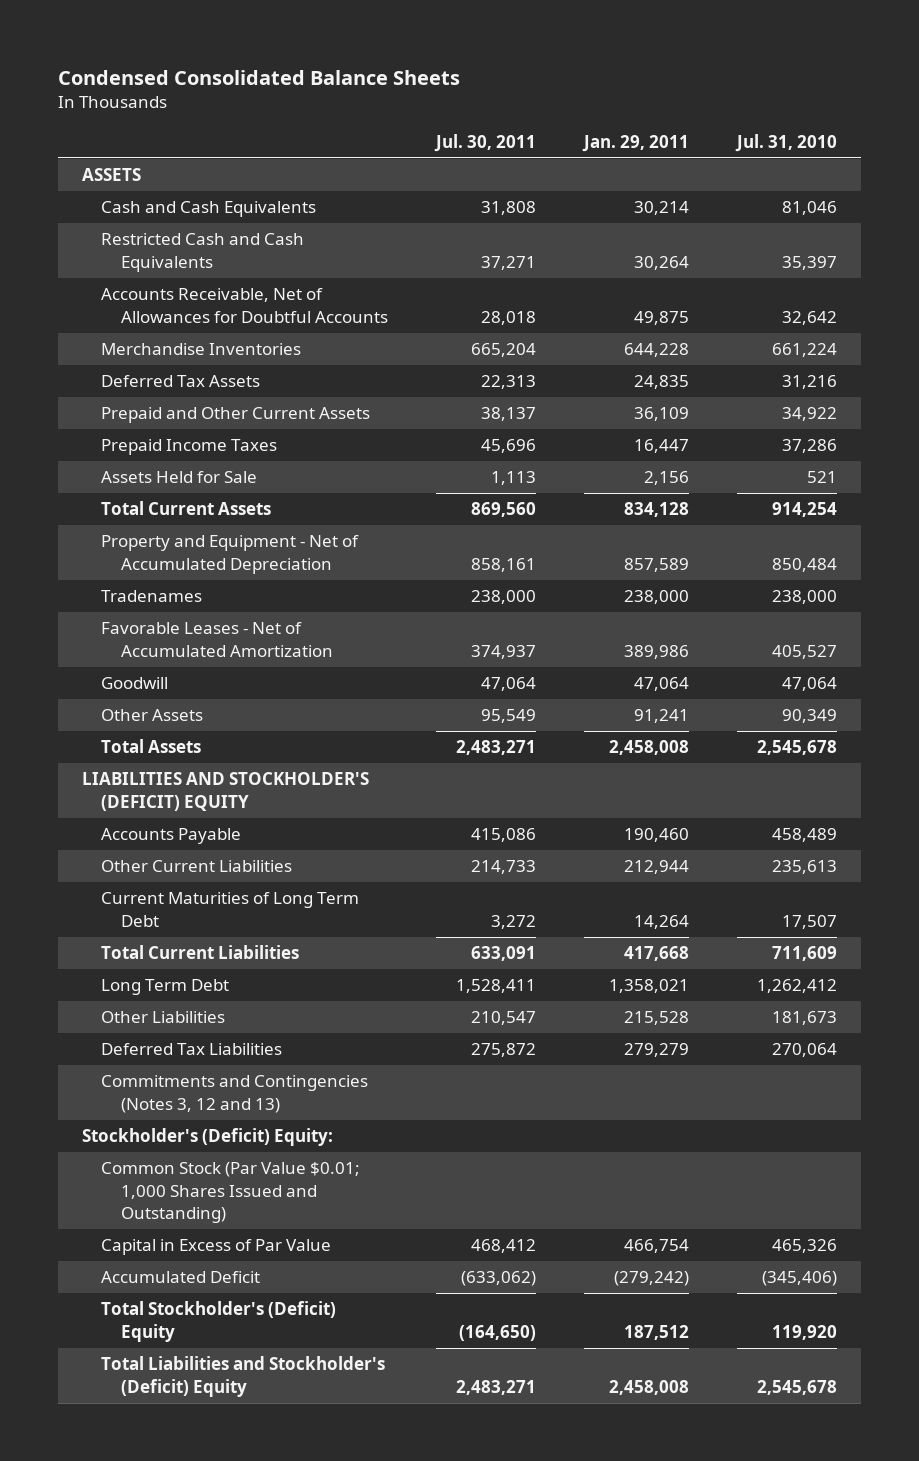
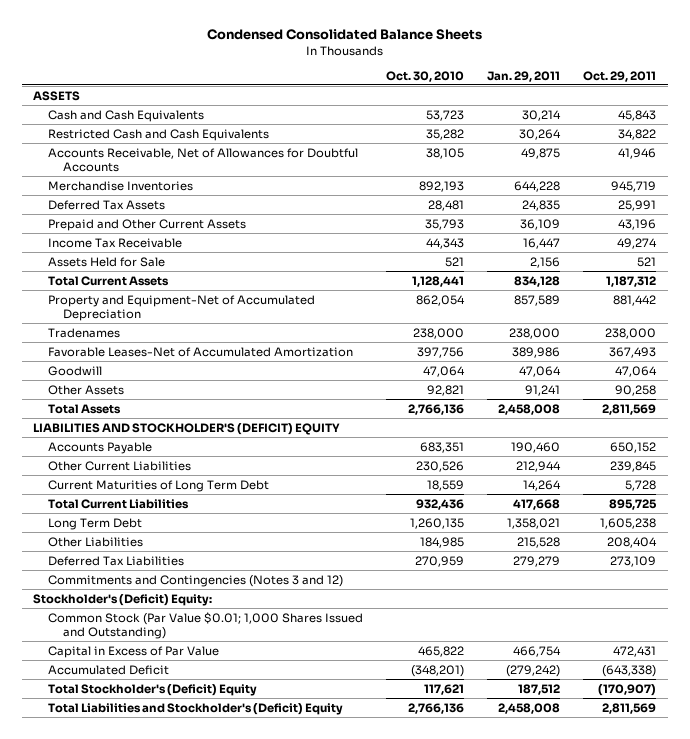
[433,133,536,152] Jul. 30, 2011 -> none
[734,133,837,152] Jul. 31, 2010 -> none
none -> [386,70,465,82] Oct. 30, 2010
none -> [583,70,657,82] Oct. 29, 2011
[101,439,278,456] Prepaid Income Taxes -> [47,237,182,248] Income Tax Receivable
[101,535,360,574] Property and Equipment - Net of Accumulated Depreciation -> [47,294,315,321] Property and Equipment-Net of Accumulated Depreciation
[101,622,333,657] Favorable Leases - Net of Accumulated Amortization -> [47,346,353,357] Favorable Leases-Net of Accumulated Amortization
[101,1075,369,1113] Commitments and Contingencies (Notes 3, 12 and 13) -> [47,574,343,587] Commitments and Contingencies (Notes 3 and 12)

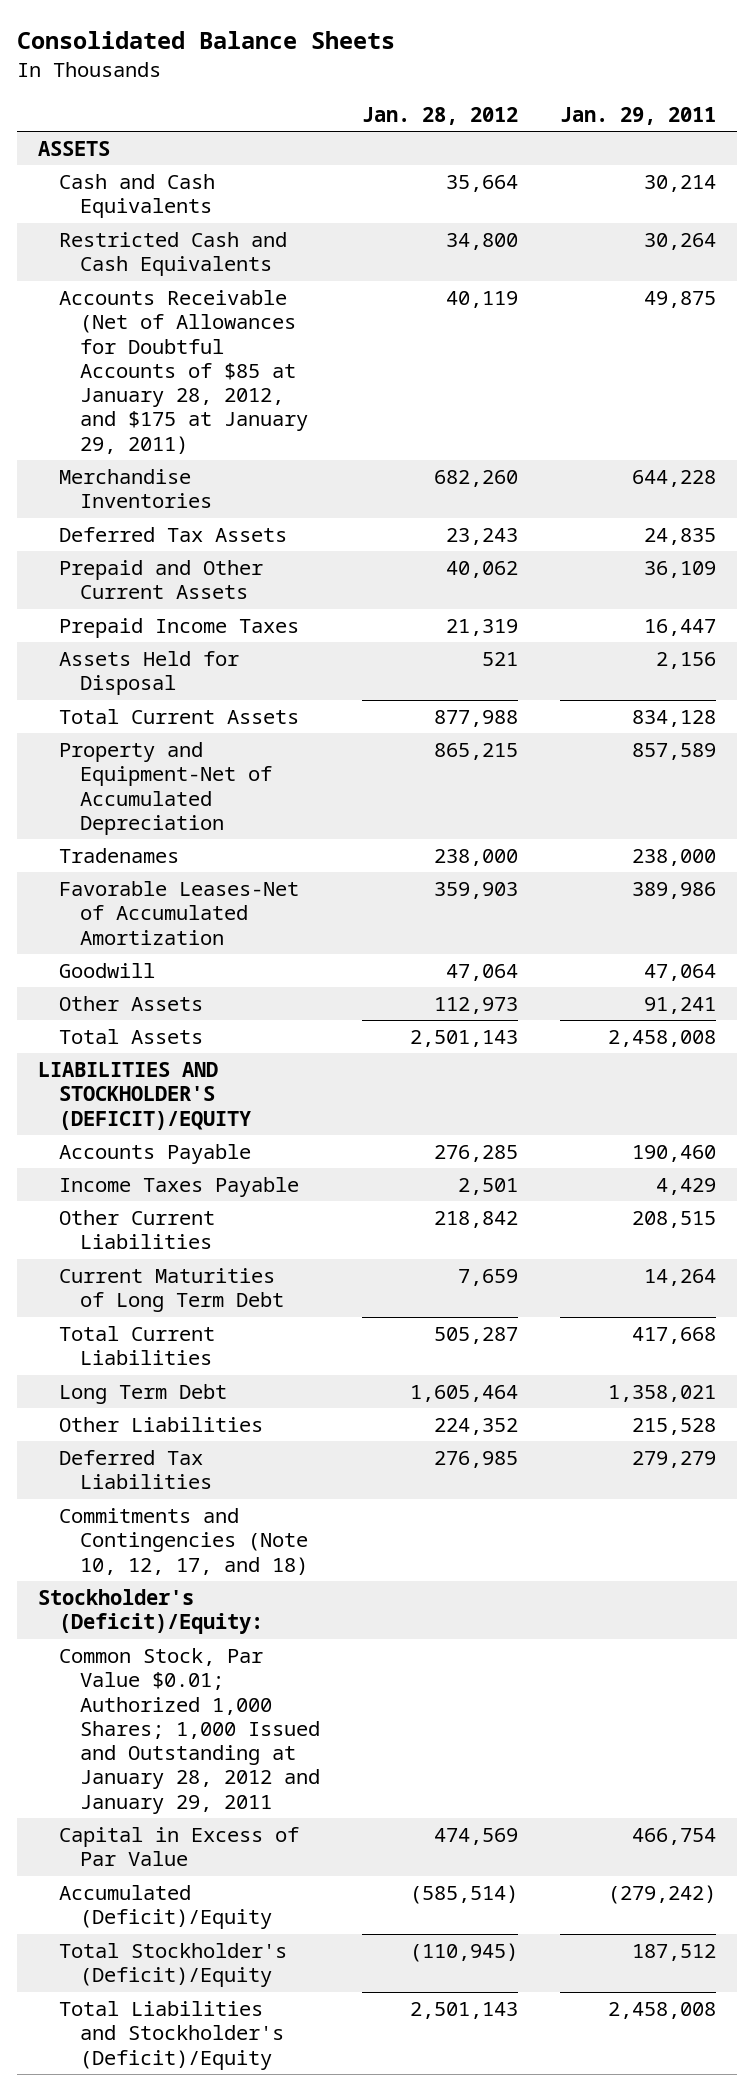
[206,29,482,41] Condensed Consolidated Balance Sheets -> [17,31,396,50] Consolidated Balance Sheets
[386,70,465,82] Oct. 30, 2010 -> none
[583,70,657,82] Oct. 29, 2011 -> none
none -> [361,106,518,125] Jan. 28, 2012
[47,147,358,172] Accounts Receivable, Net of Allowances for Doubtful Accounts -> [59,290,308,454] Accounts Receivable (Net of Allowances for Doubtful Accounts of $85 at January 28, 2012, and $175 at January 29, 2011)
[47,237,182,248] Income Tax Receivable -> [59,618,300,639] Prepaid Income Taxes
[47,256,165,267] Assets Held for Sale -> [59,651,240,696] Assets Held for Disposal
[33,422,341,435] LIABILITIES AND STOCKHOLDER'S (DEFICIT) EQUITY -> [38,1062,252,1130] LIABILITIES AND STOCKHOLDER'S (DEFICIT)/EQUITY
none -> [59,1177,300,1198] Income Taxes Payable
[516,460,562,472] 212,944 -> [631,1211,716,1229] 208,515
[47,574,343,587] Commitments and Contingencies (Notes 3 and 12) -> [59,1508,308,1575] Commitments and Contingencies (Note 10, 12, 17, and 18)
[33,593,213,606] Stockholder's (Deficit) Equity: -> [38,1589,264,1635] Stockholder's (Deficit)/Equity:
[47,611,363,639] Common Stock (Par Value $0.01; 1,000 Shares Issued and Outstanding) -> [59,1648,320,1814] Common Stock, Par Value $0.01; Authorized 1,000 Shares; 1,000 Issued and Outstanding at January 28, 2012 and January 29, 2011
[47,664,169,675] Accumulated Deficit -> [59,1885,272,1930] Accumulated (Deficit)/Equity
[47,683,257,696] Total Stockholder's (Deficit) Equity -> [59,1943,288,1988] Total Stockholder's (Deficit)/Equity
[47,702,343,715] Total Liabilities and Stockholder's (Deficit) Equity -> [59,2001,284,2070] Total Liabilities and Stockholder's (Deficit)/Equity

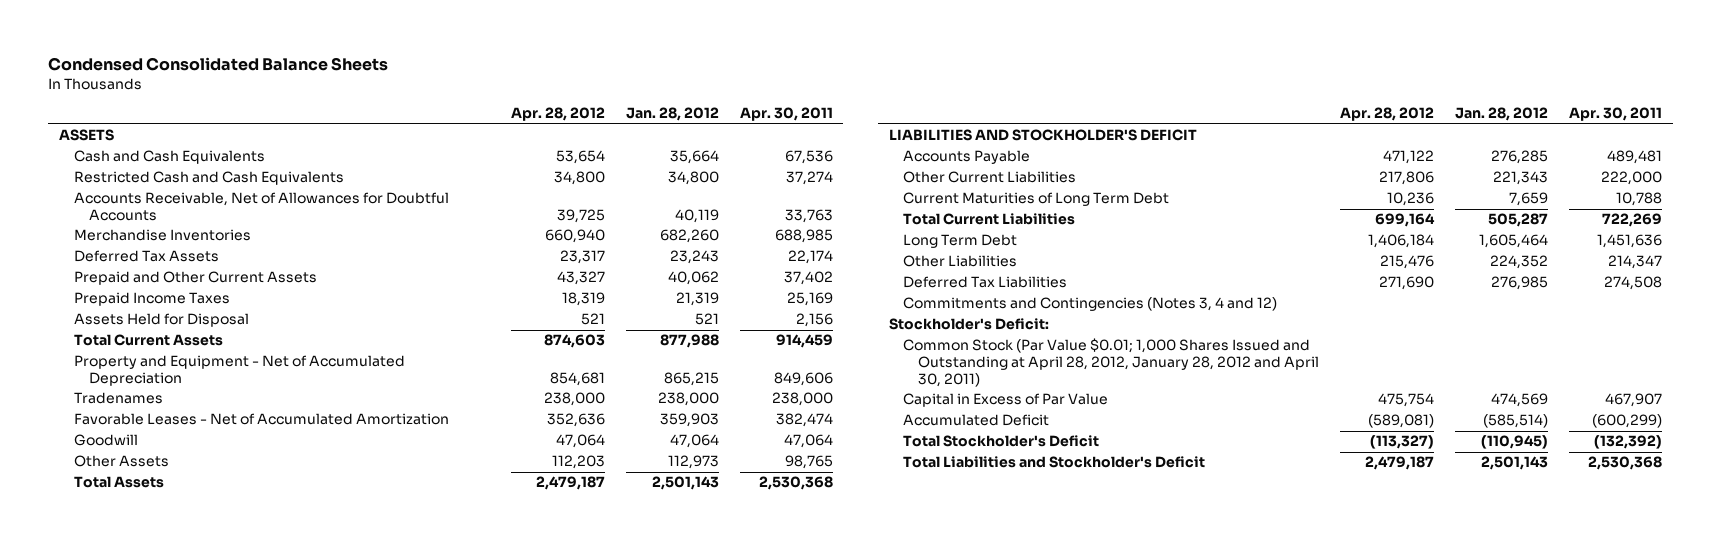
[17,31,396,50] Consolidated Balance Sheets -> [48,57,389,72] Condensed Consolidated Balance Sheets
[559,106,716,125] Jan. 29, 2011 -> none
none -> [510,107,605,122] Apr. 28, 2012
none -> [739,107,833,122] Apr. 30, 2011
[59,290,308,454] Accounts Receivable (Net of Allowances for Doubtful Accounts of $85 at January 28, 2012, and $175 at January 29, 2011) -> [73,192,449,222] Accounts Receivable, Net of Allowances for Doubtful Accounts
[59,742,272,835] Property and Equipment-Net of Accumulated Depreciation -> [73,355,405,387] Property and Equipment - Net of Accumulated Depreciation
[59,881,300,945] Favorable Leases-Net of Accumulated Amortization -> [73,413,449,426] Favorable Leases - Net of Accumulated Amortization
[38,1062,252,1130] LIABILITIES AND STOCKHOLDER'S (DEFICIT)/EQUITY -> [888,129,1197,142] LIABILITIES AND STOCKHOLDER'S DEFICIT
[59,1177,300,1198] Income Taxes Payable -> none
[433,1211,518,1229] 218,842 -> [1493,171,1549,186] 221,343
[59,1508,308,1575] Commitments and Contingencies (Note 10, 12, 17, and 18) -> [903,297,1278,312] Commitments and Contingencies (Notes 3, 4 and 12)
[38,1589,264,1635] Stockholder's (Deficit)/Equity: -> [888,318,1049,331] Stockholder's Deficit:
[59,1648,320,1814] Common Stock, Par Value $0.01; Authorized 1,000 Shares; 1,000 Issued and Outstanding at January 28, 2012 and January 29, 2011 -> [903,338,1320,387] Common Stock (Par Value $0.01; 1,000 Shares Issued and Outstanding at April 28, 2012, January 28, 2012 and April 30, 2011)
[59,1885,272,1930] Accumulated (Deficit)/Equity -> [903,414,1050,427] Accumulated Deficit
[59,1943,288,1988] Total Stockholder's (Deficit)/Equity -> [903,435,1100,448] Total Stockholder's Deficit
[59,2001,284,2070] Total Liabilities and Stockholder's (Deficit)/Equity -> [903,456,1206,469] Total Liabilities and Stockholder's Deficit

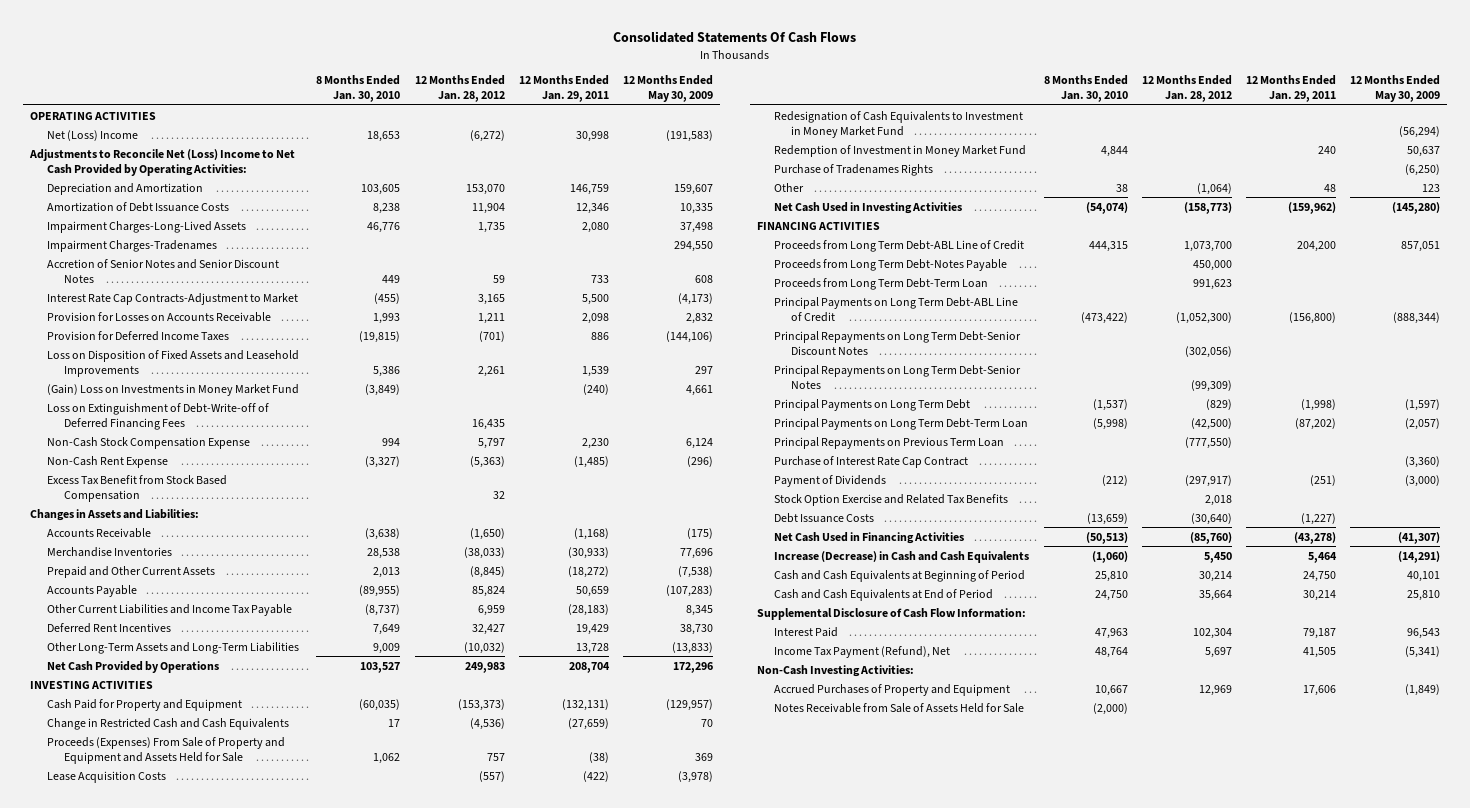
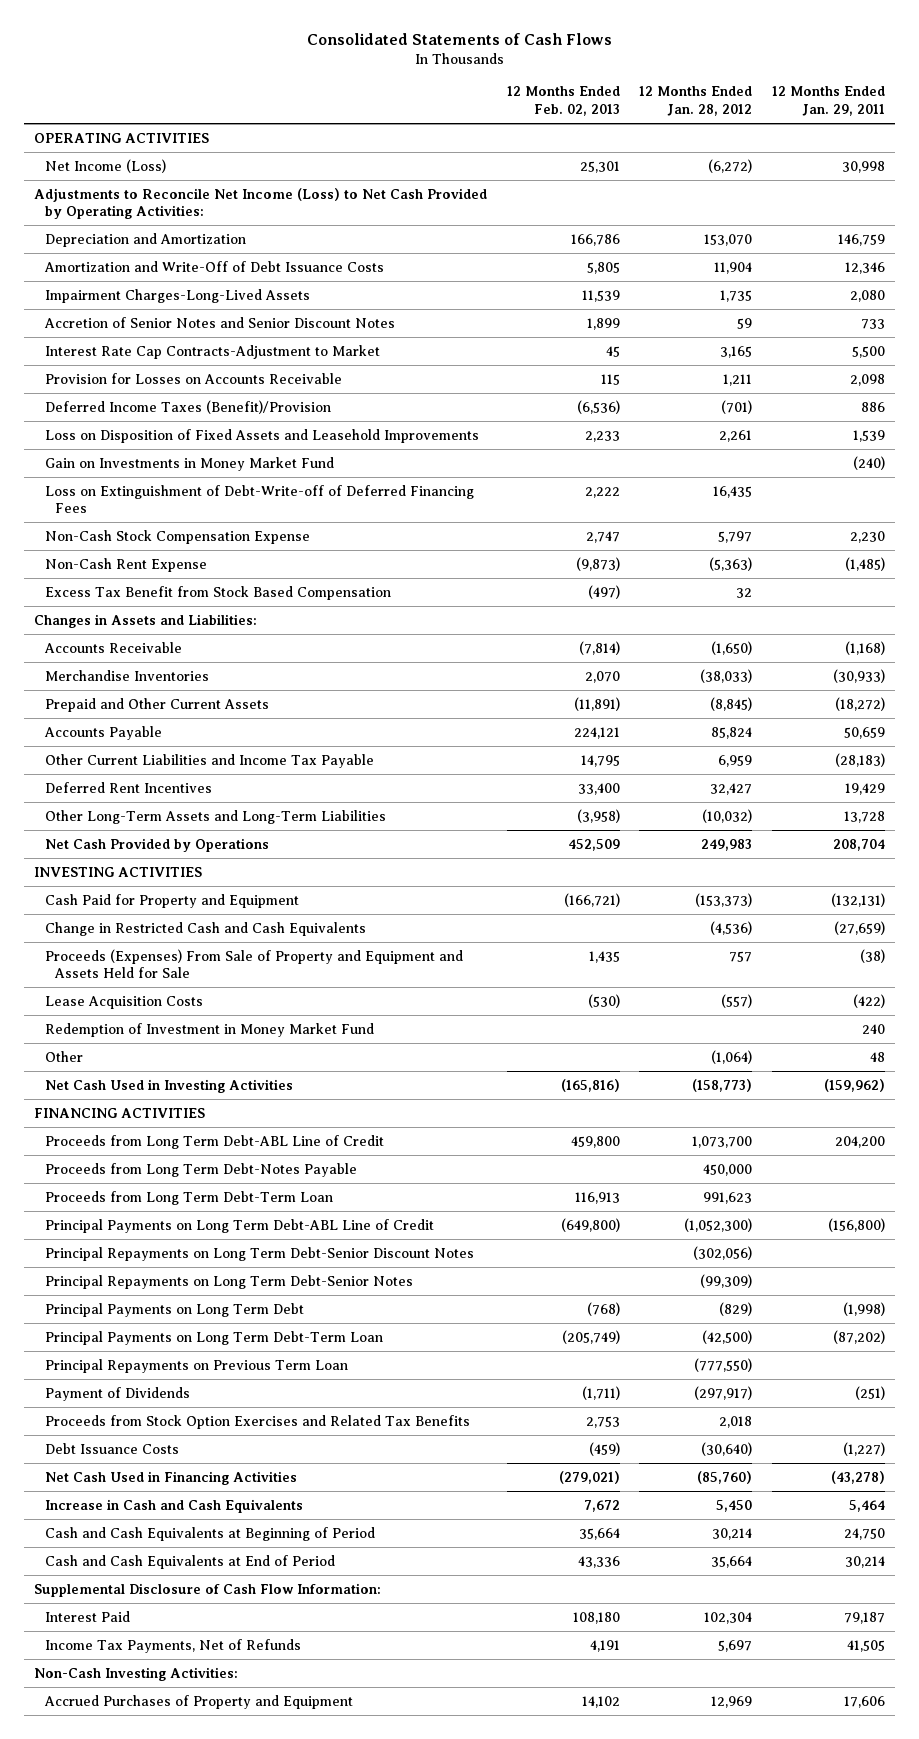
[613,31,857,44] Consolidated Statements Of Cash Flows -> [306,33,612,46] Consolidated Statements of Cash Flows
[316,75,401,103] 8 Months Ended Jan. 30, 2010 -> none
[622,75,713,103] 12 Months Ended May 30, 2009 -> none
none -> [506,86,620,117] 12 Months Ended Feb. 02, 2013
[47,129,139,141] Net (Loss) Income -> [44,158,166,173] Net Income (Loss)
[29,148,296,176] Adjustments to Reconcile Net (Loss) Income to Net Cash Provided by Operating Activities: -> [33,187,487,220] Adjustments to Reconcile Net Income (Loss) to Net Cash Provided by Operating Activities:
[47,201,230,212] Amortization of Debt Issuance Costs -> [43,260,384,272] Amortization and Write-Off of Debt Issuance Costs
[47,239,218,252] Impairment Charges-Tradenames -> none
[47,330,230,341] Provision for Deferred Income Taxes -> [44,399,331,414] Deferred Income Taxes (Benefit)/Provision
[47,383,300,396] (Gain) Loss on Investments in Money Market Fund -> [44,456,334,471] Gain on Investments in Money Market Fund
[774,110,1024,138] Redesignation of Cash Equivalents to Investment in Money Market Fund -> none
[774,163,934,176] Purchase of Tradenames Rights -> none
[774,455,969,468] Purchase of Interest Rate Cap Contract -> none
[774,493,1009,506] Stock Option Exercise and Related Tax Benefits -> [44,1414,470,1429] Proceeds from Stock Option Exercises and Related Tax Benefits
[774,550,1030,563] Increase (Decrease) in Cash and Cash Equivalents -> [44,1498,303,1513] Increase in Cash and Cash Equivalents
[774,645,951,658] Income Tax Payment (Refund), Net -> [44,1638,301,1653] Income Tax Payments, Net of Refunds
[774,702,1025,713] Notes Receivable from Sale of Assets Held for Sale -> none

